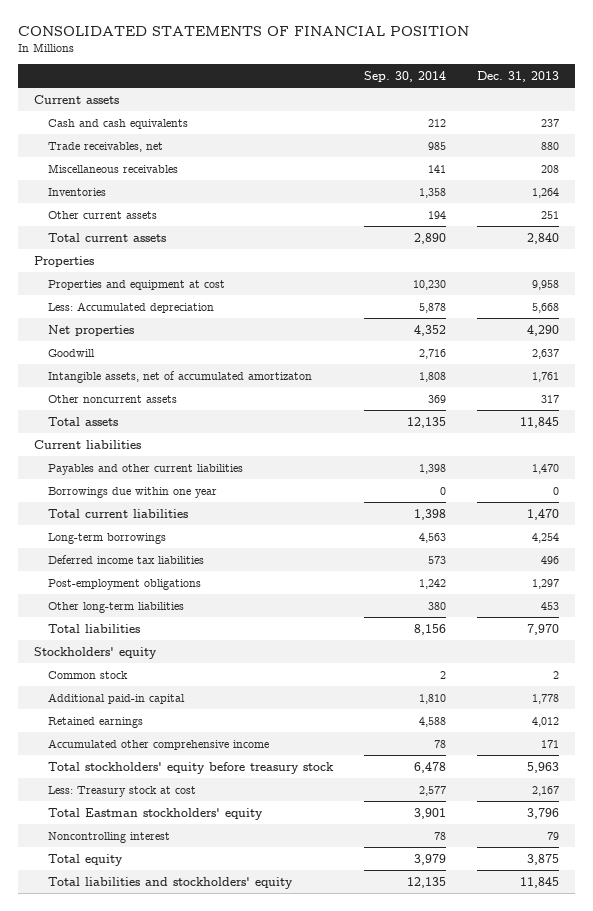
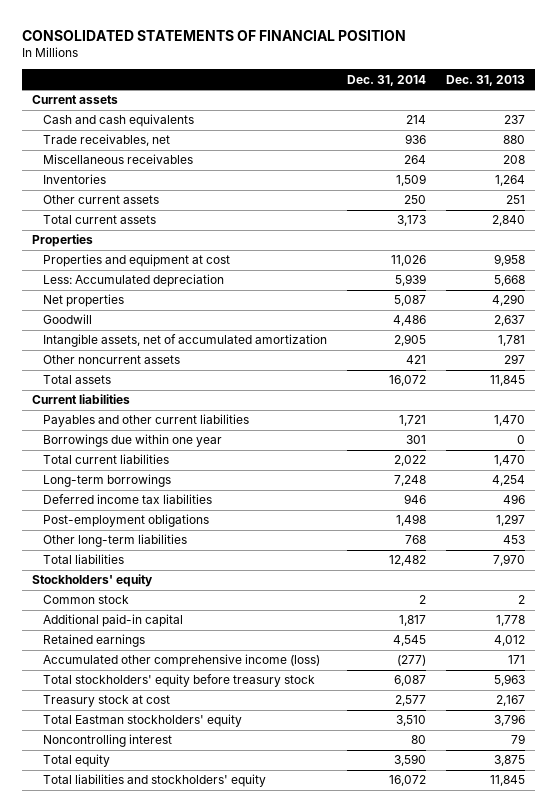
[364,70,447,82] Sep. 30, 2014 -> none
none -> [347,74,427,86] Dec. 31, 2014
[47,370,312,383] Intangible assets, net of accumulated amortizaton -> [43,334,328,348] Intangible assets, net of accumulated amortization
[532,371,560,382] 1,761 -> [498,335,526,347] 1,781
[541,394,560,403] 317 -> [504,354,526,365] 297
[47,738,269,750] Accumulated other comprehensive income -> [43,654,321,668] Accumulated other comprehensive income (loss)
[47,785,196,797] Less: Treasury stock at cost -> [43,695,171,708] Treasury stock at cost

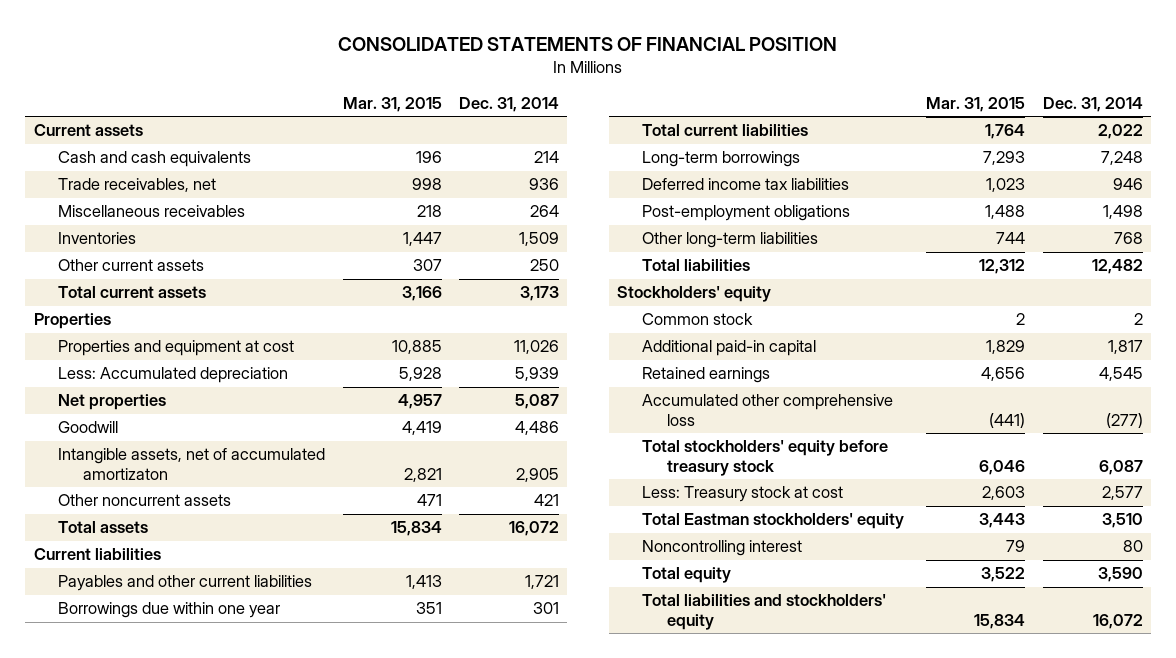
[446,74,526,86] Dec. 31, 2013 -> none
none -> [342,96,442,112] Mar. 31, 2015
[43,334,328,348] Intangible assets, net of accumulated amortization -> [58,448,326,481] Intangible assets, net of accumulated amortizaton
[43,654,321,668] Accumulated other comprehensive income (loss) -> [642,394,894,427] Accumulated other comprehensive loss
[43,695,171,708] Treasury stock at cost -> [642,486,844,503] Less: Treasury stock at cost

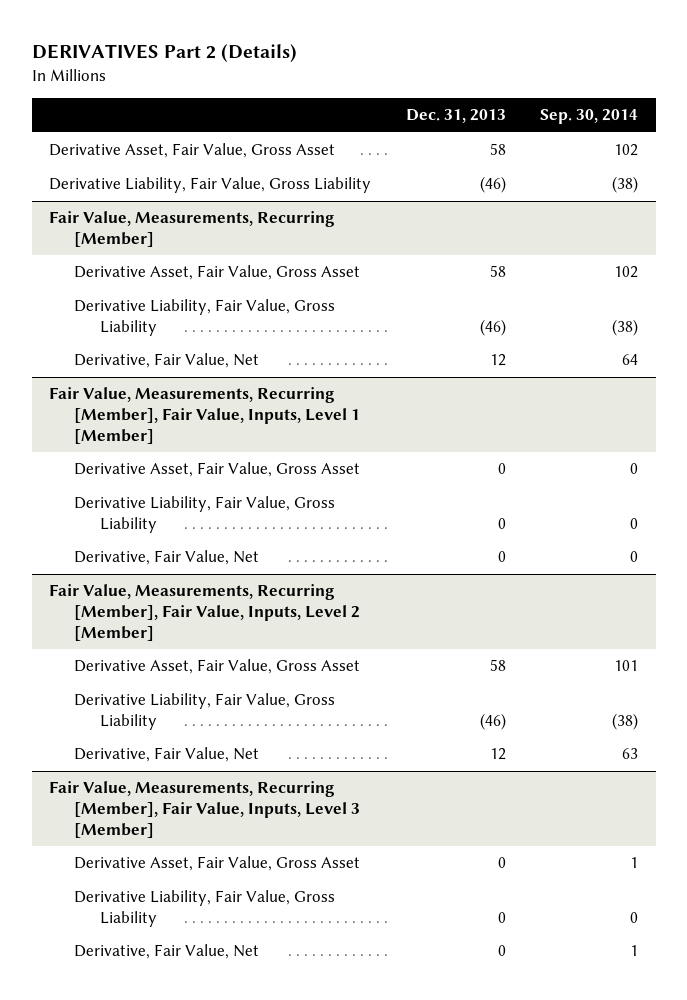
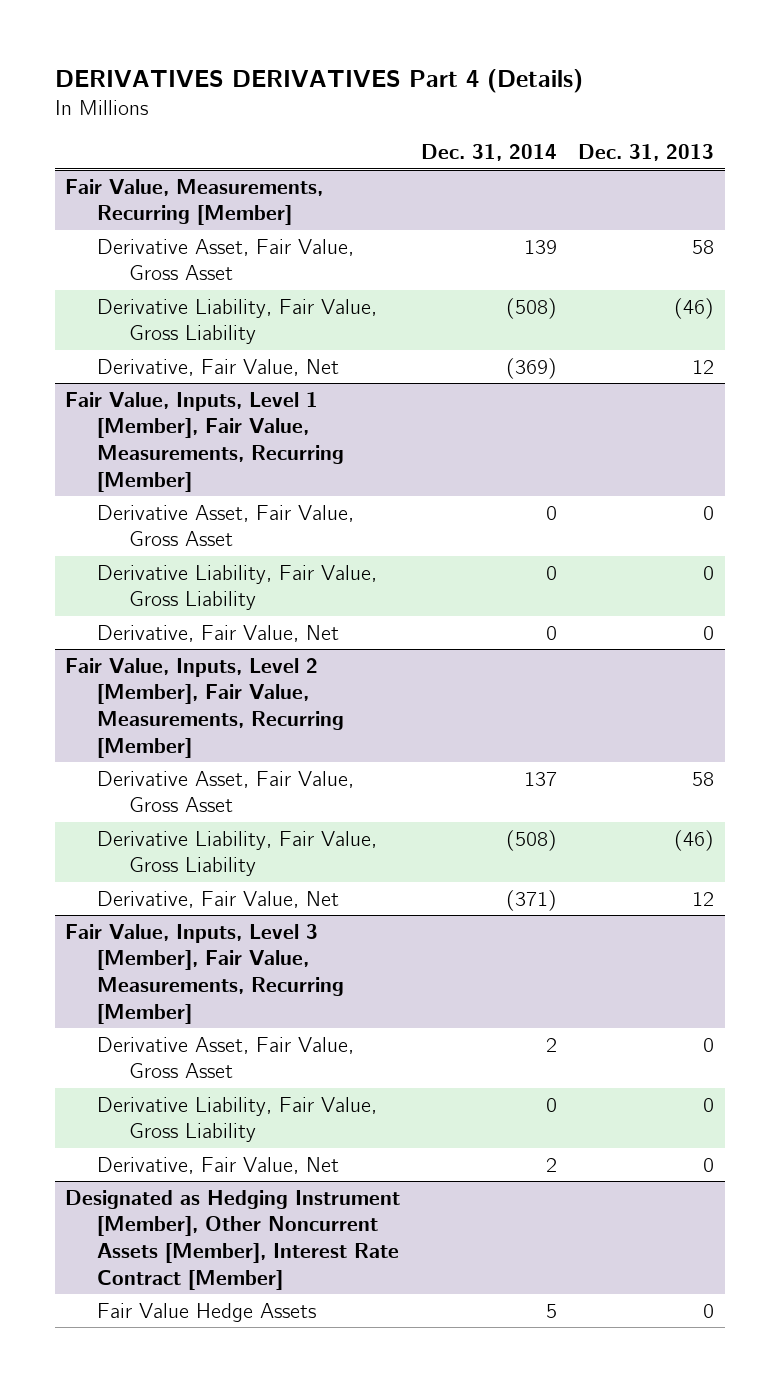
[31,44,297,63] DERIVATIVES Part 2 (Details) -> [54,68,583,93] DERIVATIVES DERIVATIVES Part 4 (Details)
[540,109,639,125] Sep. 30, 2014 -> none
none -> [421,144,558,162] Dec. 31, 2014
[49,143,336,159] Derivative Asset, Fair Value, Gross Asset -> none
[49,177,372,194] Derivative Liability, Fair Value, Gross Liability -> none
[49,387,361,444] Fair Value, Measurements, Recurring [Member], Fair Value, Inputs, Level 1 [Member] -> [65,391,344,492] Fair Value, Inputs, Level 1 [Member], Fair Value, Measurements, Recurring [Member]
[49,584,361,641] Fair Value, Measurements, Recurring [Member], Fair Value, Inputs, Level 2 [Member] -> [65,657,344,758] Fair Value, Inputs, Level 2 [Member], Fair Value, Measurements, Recurring [Member]
[49,781,361,838] Fair Value, Measurements, Recurring [Member], Fair Value, Inputs, Level 3 [Member] -> [65,923,344,1024] Fair Value, Inputs, Level 3 [Member], Fair Value, Measurements, Recurring [Member]
none -> [65,1189,401,1290] Designated as Hedging Instrument [Member], Other Noncurrent Assets [Member], Interest Rate Contract [Member]
none -> [96,1302,316,1322] Fair Value Hedge Assets

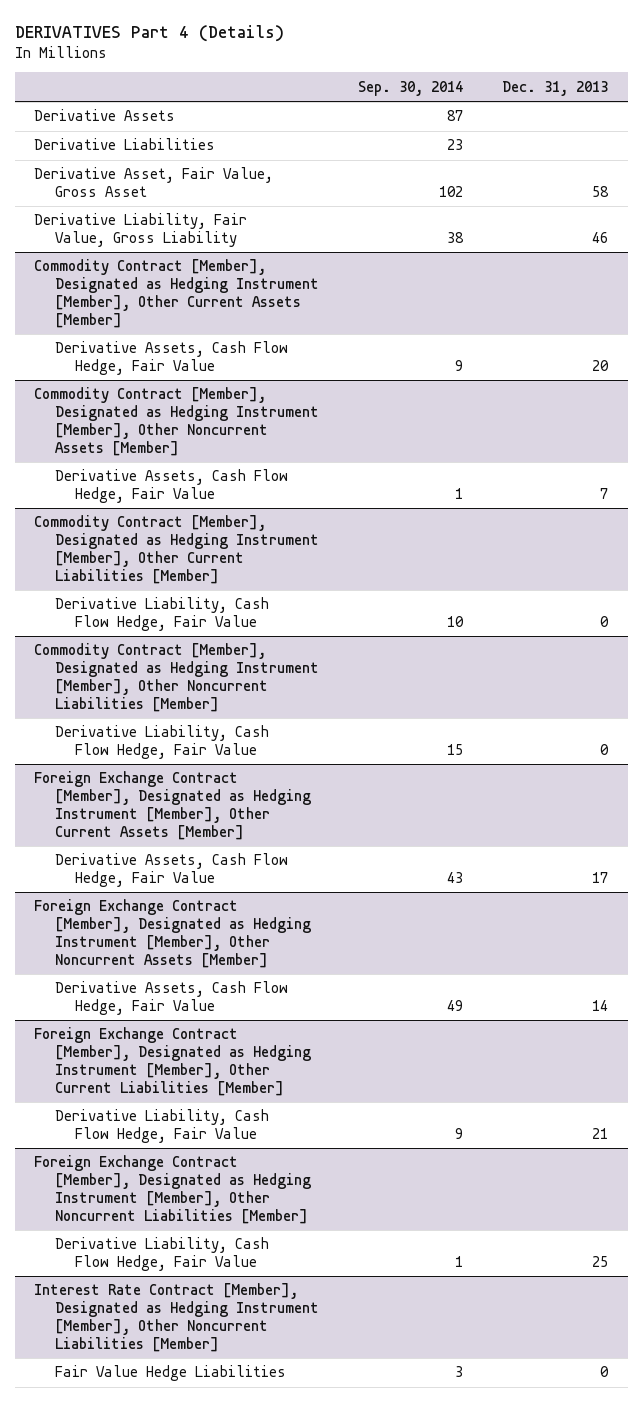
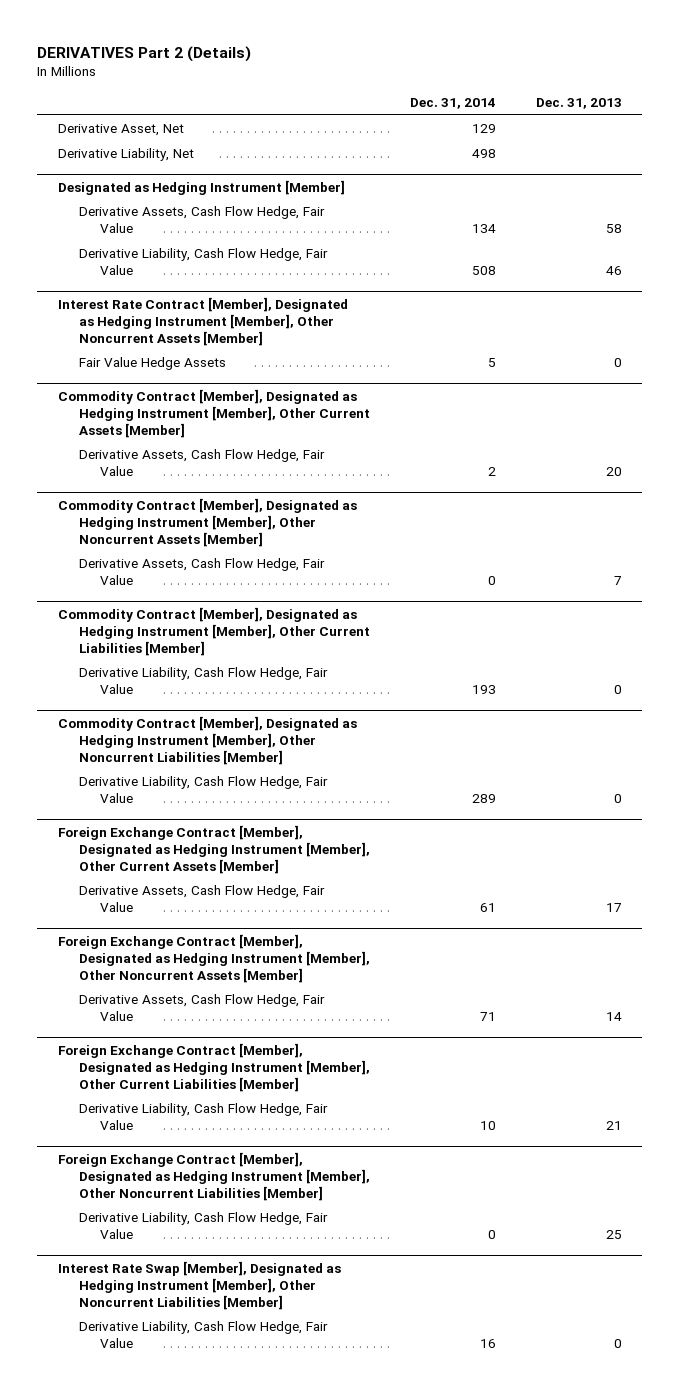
[14,24,284,42] DERIVATIVES Part 4 (Details) -> [37,46,252,63] DERIVATIVES Part 2 (Details)
[357,80,463,96] Sep. 30, 2014 -> none
none -> [410,98,497,110] Dec. 31, 2014
[34,109,176,122] Derivative Assets -> [57,124,184,137] Derivative Asset, Net
[34,138,216,151] Derivative Liabilities -> [57,148,194,162] Derivative Liability, Net
none -> [57,179,345,195] Designated as Hedging Instrument [Member]
[34,167,274,198] Derivative Asset, Fair Value, Gross Asset -> [78,206,325,234] Derivative Assets, Cash Flow Hedge, Fair Value
[34,213,248,248] Derivative Liability, Fair Value, Gross Liability -> [78,248,328,276] Derivative Liability, Cash Flow Hedge, Fair Value
none -> [57,296,348,346] Interest Rate Contract [Member], Designated as Hedging Instrument [Member], Other Noncurrent Assets [Member]
none -> [78,357,226,371] Fair Value Hedge Assets
[54,1365,286,1382] Fair Value Hedge Liabilities -> none
[34,1283,319,1352] Interest Rate Contract [Member], Designated as Hedging Instrument [Member], Other Noncurrent Liabilities [Member] -> [57,1260,341,1310] Interest Rate Swap [Member], Designated as Hedging Instrument [Member], Other Noncurrent Liabilities [Member]
none -> [78,1321,328,1349] Derivative Liability, Cash Flow Hedge, Fair Value

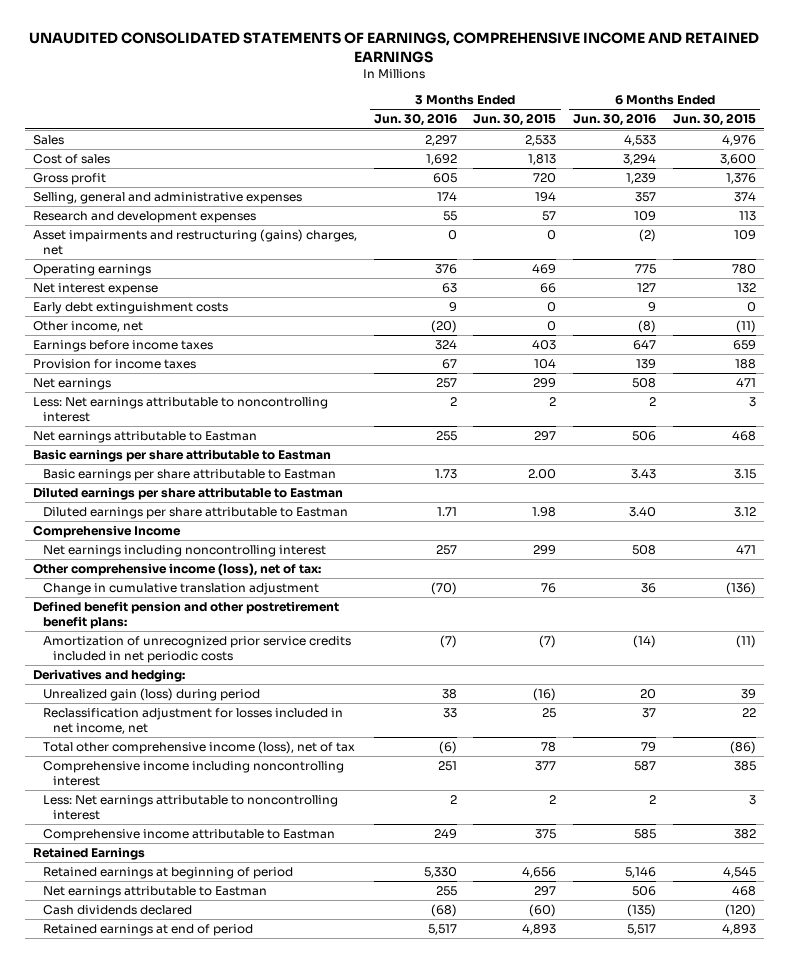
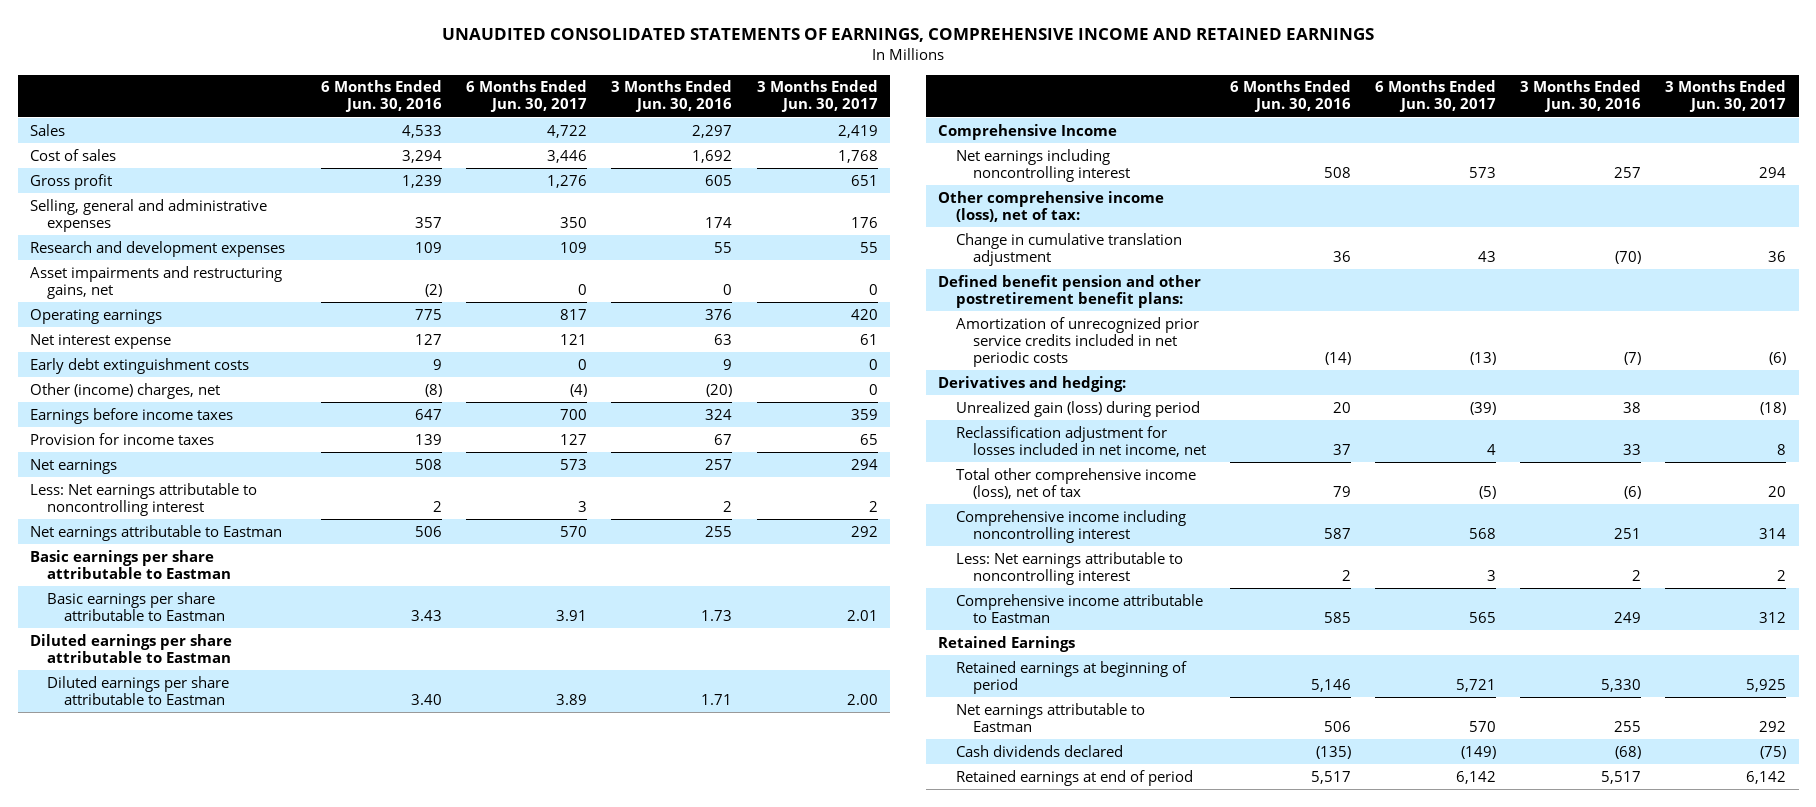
[473,113,557,127] Jun. 30, 2015 -> none
[672,113,756,127] Jun. 30, 2015 -> none
none -> [466,80,588,113] 6 Months Ended Jun. 30, 2017
none -> [756,80,878,113] 3 Months Ended Jun. 30, 2017
[33,228,358,255] Asset impairments and restructuring (gains) charges, net -> [29,265,282,299] Asset impairments and restructuring gains, net
[33,320,144,332] Other income, net -> [29,382,220,399] Other (income) charges, net

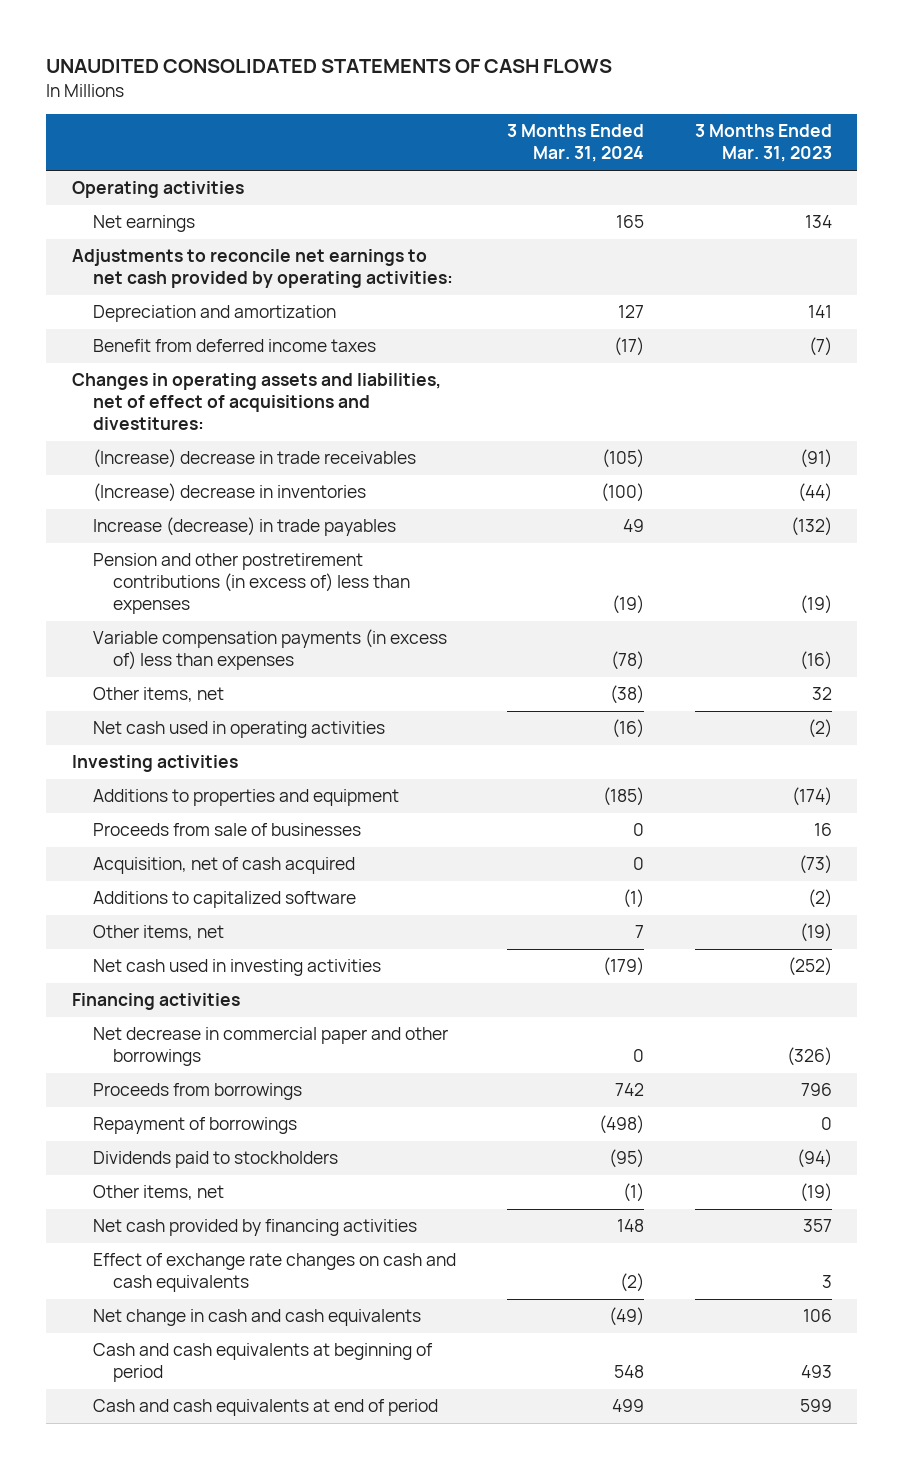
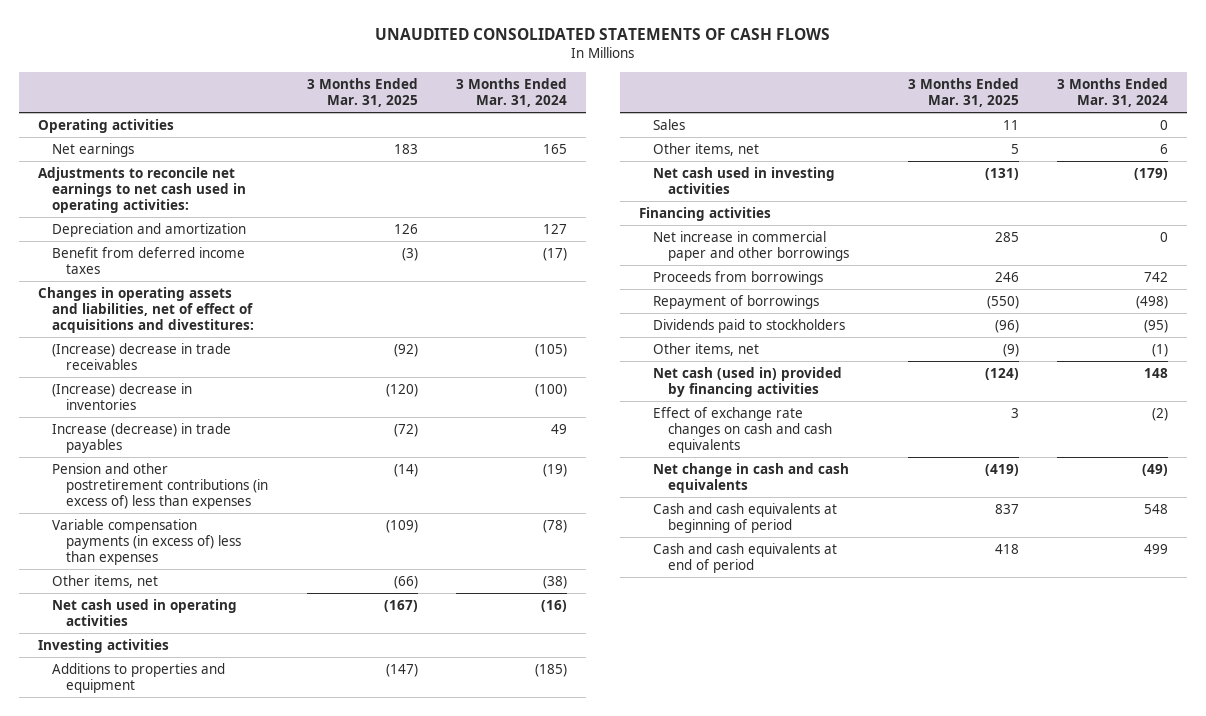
[694,124,832,163] 3 Months Ended Mar. 31, 2023 -> none
none -> [306,77,418,107] 3 Months Ended Mar. 31, 2025
[71,249,453,289] Adjustments to reconcile net earnings to net cash provided by operating activities: -> [37,167,247,214] Adjustments to reconcile net earnings to net cash used in operating activities:
[92,823,361,837] Proceeds from sale of businesses -> none
[92,857,355,875] Acquisition, net of cash acquired -> none
[92,891,356,909] Additions to capitalized software -> none
none -> [653,119,686,131] Sales
[634,925,644,939] 7 -> [1160,144,1169,155] 6
[92,1027,448,1067] Net decrease in commercial paper and other borrowings -> [653,231,849,262] Net increase in commercial paper and other borrowings
[92,1219,417,1237] Net cash provided by financing activities -> [653,367,843,398] Net cash (used in) provided by financing activities

